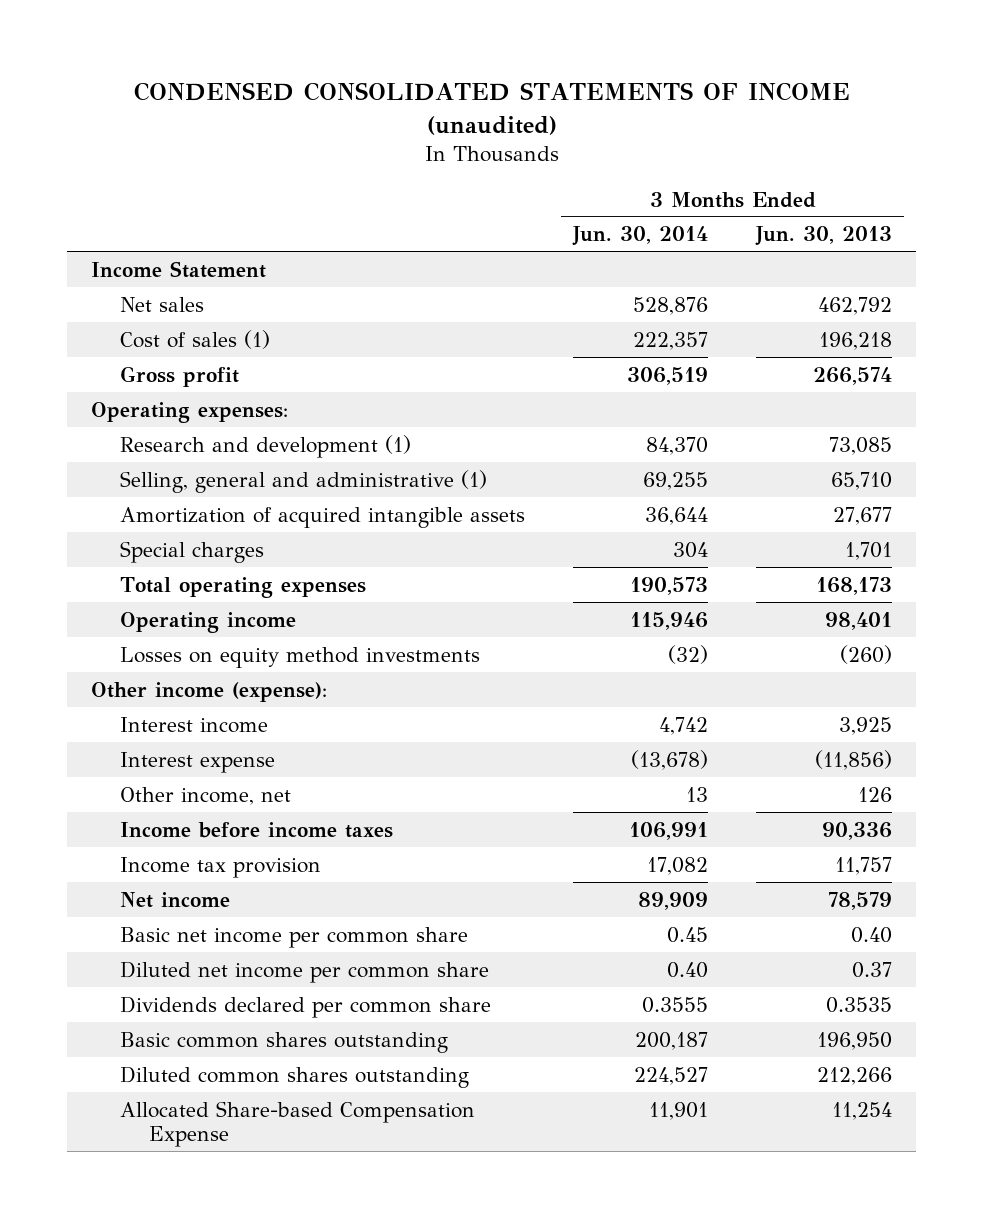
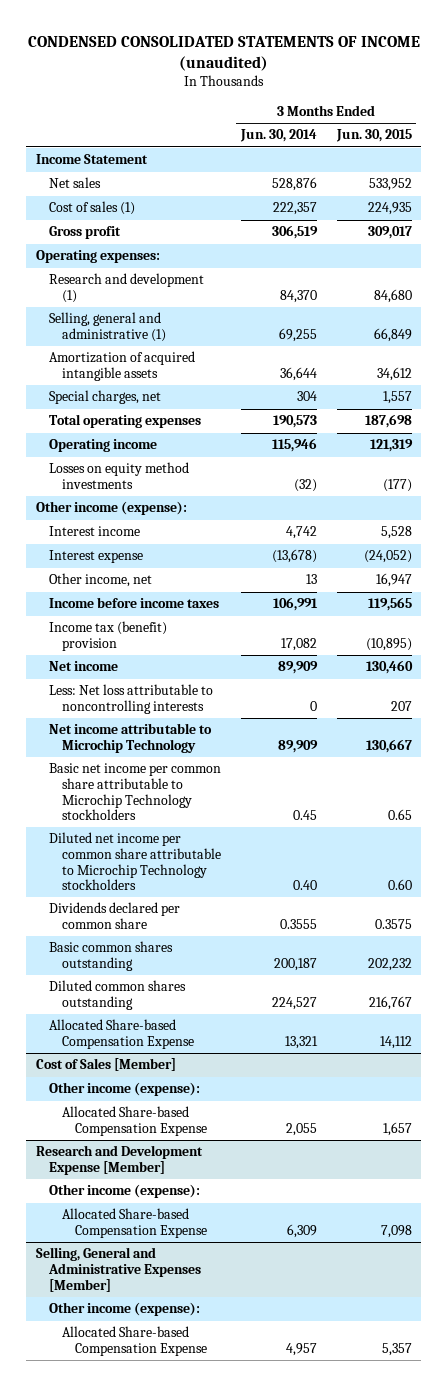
[755,226,893,247] Jun. 30, 2013 -> none
none -> [335,129,412,143] Jun. 30, 2015
[120,540,265,563] Special charges -> [49,390,162,405] Special charges, net
[120,856,322,878] Income tax provision -> [49,621,168,651] Income tax (benefit) provision
none -> [49,684,214,714] Less: Net loss attributable to noncontrolling interests
none -> [49,723,213,753] Net income attributable to Microchip Technology
[120,926,469,948] Basic net income per common share -> [49,763,222,821] Basic net income per common share attributable to Microchip Technology stockholders
[120,960,490,983] Diluted net income per common share -> [49,832,221,891] Diluted net income per common share attributable to Microchip Technology stockholders
[649,1101,709,1120] 11,901 -> [284,1035,318,1049] 13,321
none -> [36,1058,177,1072] Cost of Sales [Member]
none -> [49,1082,201,1097] Other income (expense):
none -> [61,1106,207,1136] Allocated Share-based Compensation Expense
none -> [36,1145,204,1175] Research and Development Expense [Member]
none -> [49,1184,201,1199] Other income (expense):
none -> [61,1208,207,1238] Allocated Share-based Compensation Expense
none -> [36,1247,202,1292] Selling, General and Administrative Expenses [Member]
none -> [49,1302,201,1317] Other income (expense):
none -> [61,1326,207,1356] Allocated Share-based Compensation Expense

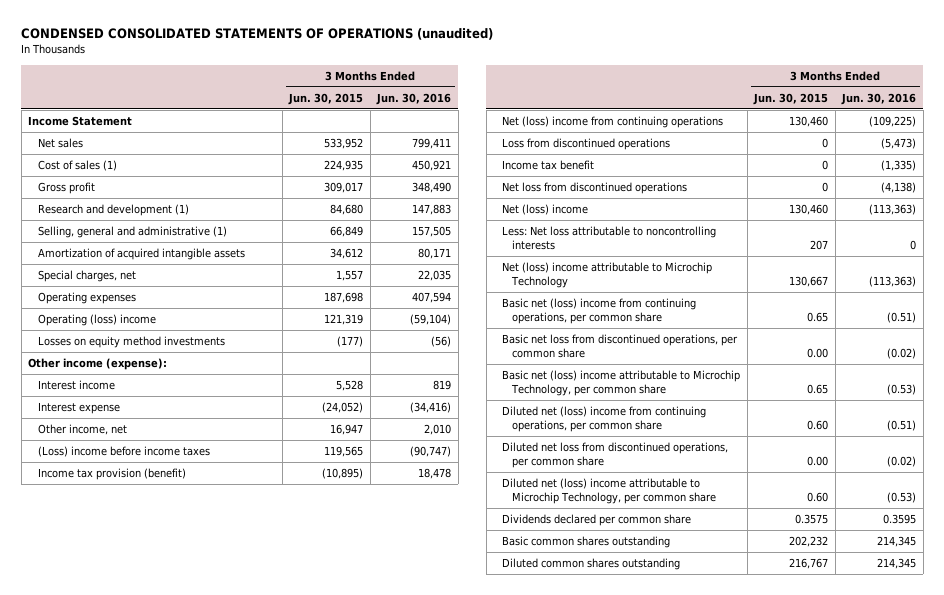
[27,36,420,71] CONDENSED CONSOLIDATED STATEMENTS OF INCOME (unaudited) -> [21,28,494,41] CONDENSED CONSOLIDATED STATEMENTS OF OPERATIONS (unaudited)
[239,129,317,143] Jun. 30, 2014 -> none
none -> [376,92,452,105] Jun. 30, 2016
[36,250,161,264] Operating expenses: -> none
[49,414,202,429] Total operating expenses -> [37,292,136,305] Operating expenses
[49,439,158,453] Operating income -> [37,314,156,327] Operating (loss) income
[49,597,220,609] Income before income taxes -> [37,446,210,458] (Loss) income before income taxes
[49,621,168,651] Income tax (benefit) provision -> [37,468,186,481] Income tax provision (benefit)
none -> [502,116,724,129] Net (loss) income from continuing operations
none -> [502,138,671,151] Loss from discontinued operations
none -> [502,160,595,171] Income tax benefit
none -> [502,182,688,195] Net loss from discontinued operations
[49,661,119,672] Net income -> [502,204,589,216] Net (loss) income
[49,723,213,753] Net income attributable to Microchip Technology -> [502,262,713,288] Net (loss) income attributable to Microchip Technology
none -> [502,298,697,324] Basic net (loss) income from continuing operations, per common share
none -> [502,334,739,358] Basic net loss from discontinued operations, per common share
[49,763,222,821] Basic net income per common share attributable to Microchip Technology stockholders -> [502,370,741,396] Basic net (loss) income attributable to Microchip Technology, per common share
none -> [502,406,707,432] Diluted net (loss) income from continuing operations, per common share
none -> [502,442,729,468] Diluted net loss from discontinued operations, per common share
[49,832,221,891] Diluted net income per common share attributable to Microchip Technology stockholders -> [502,478,716,504] Diluted net (loss) income attributable to Microchip Technology, per common share
[49,1019,194,1049] Allocated Share-based Compensation Expense -> none
[36,1058,177,1072] Cost of Sales [Member] -> none
[49,1082,201,1097] Other income (expense): -> none
[61,1106,207,1136] Allocated Share-based Compensation Expense -> none
[36,1145,204,1175] Research and Development Expense [Member] -> none
[49,1184,201,1199] Other income (expense): -> none
[61,1208,207,1238] Allocated Share-based Compensation Expense -> none
[36,1247,202,1292] Selling, General and Administrative Expenses [Member] -> none
[49,1302,201,1317] Other income (expense): -> none
[61,1326,207,1356] Allocated Share-based Compensation Expense -> none

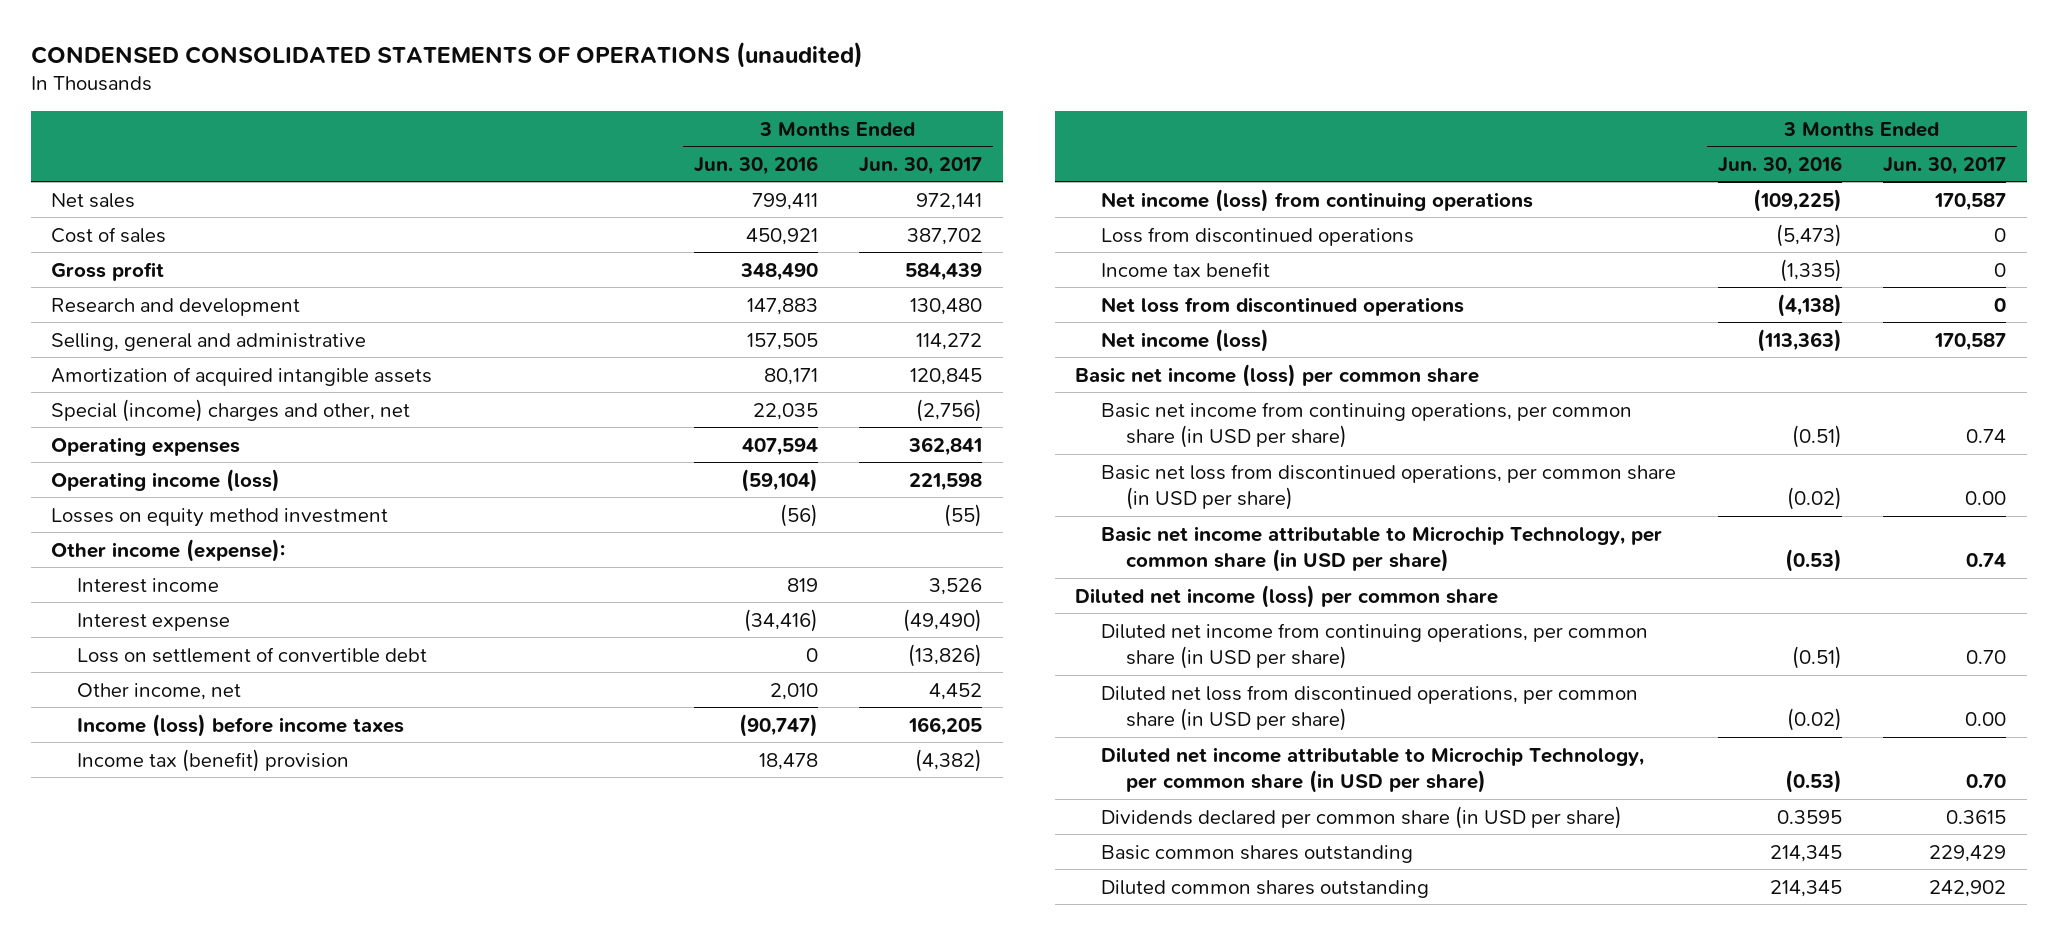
[288,92,364,105] Jun. 30, 2015 -> none
none -> [859,156,983,175] Jun. 30, 2017
[28,116,133,127] Income Statement -> none
[37,160,117,172] Cost of sales (1) -> [51,226,167,243] Cost of sales
[37,204,189,217] Research and development (1) -> [51,297,301,316] Research and development
[37,226,227,239] Selling, general and administrative (1) -> [51,332,367,351] Selling, general and administrative
[37,270,136,283] Special charges, net -> [51,398,411,422] Special (income) charges and other, net
[37,314,156,327] Operating (loss) income -> [51,468,281,492] Operating income (loss)
[37,336,225,349] Losses on equity method investments -> [51,507,389,527] Losses on equity method investment
none -> [76,646,427,663] Loss on settlement of convertible debt
[37,446,210,458] (Loss) income before income taxes -> [76,713,404,737] Income (loss) before income taxes
[37,468,186,481] Income tax provision (benefit) -> [76,748,349,772] Income tax (benefit) provision
[502,116,724,129] Net (loss) income from continuing operations -> [1100,188,1533,212] Net income (loss) from continuing operations
[502,204,589,216] Net (loss) income -> none
[502,226,717,250] Less: Net loss attributable to noncontrolling interests -> none
[502,262,713,288] Net (loss) income attributable to Microchip Technology -> [1100,328,1269,352] Net income (loss)
none -> [1075,363,1480,387] Basic net income (loss) per common share
[502,298,697,324] Basic net (loss) income from continuing operations, per common share -> [1100,401,1632,449] Basic net income from continuing operations, per common share (in USD per share)
[502,334,739,358] Basic net loss from discontinued operations, per common share -> [1100,463,1676,511] Basic net loss from discontinued operations, per common share (in USD per share)
[502,370,741,396] Basic net (loss) income attributable to Microchip Technology, per common share -> [1100,525,1662,573] Basic net income attributable to Microchip Technology, per common share (in USD per share)
none -> [1075,584,1499,608] Diluted net income (loss) per common share
[502,406,707,432] Diluted net (loss) income from continuing operations, per common share -> [1100,622,1648,670] Diluted net income from continuing operations, per common share (in USD per share)
[502,442,729,468] Diluted net loss from discontinued operations, per common share -> [1100,684,1638,732] Diluted net loss from discontinued operations, per common share (in USD per share)
[502,478,716,504] Diluted net (loss) income attributable to Microchip Technology, per common share -> [1100,746,1644,794] Diluted net income attributable to Microchip Technology, per common share (in USD per share)
[502,514,692,527] Dividends declared per common share -> [1100,805,1622,829] Dividends declared per common share (in USD per share)

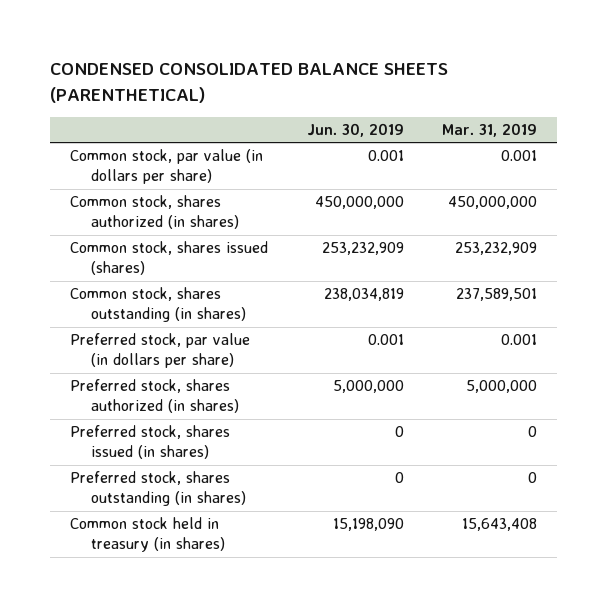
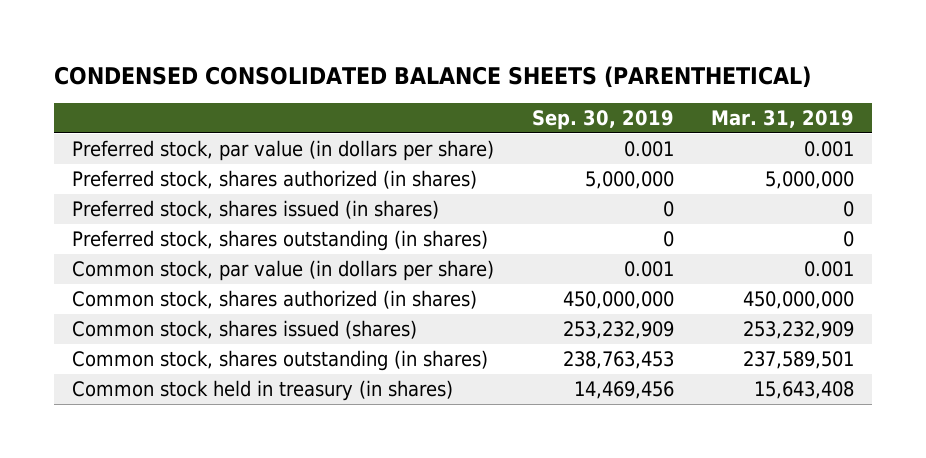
[306,123,404,138] Jun. 30, 2019 -> none
none -> [531,110,674,131] Sep. 30, 2019
[69,149,263,185] Common stock, par value (in dollars per share) -> [72,259,495,281] Common stock, par value (in dollars per share)
[69,195,240,230] Common stock, shares authorized (in shares) -> [72,289,478,309] Common stock, shares authorized (in shares)
[69,241,268,276] Common stock, shares issued (shares) -> [72,319,418,339] Common stock, shares issued (shares)
[69,287,247,323] Common stock, shares outstanding (in shares) -> [72,349,489,371] Common stock, shares outstanding (in shares)

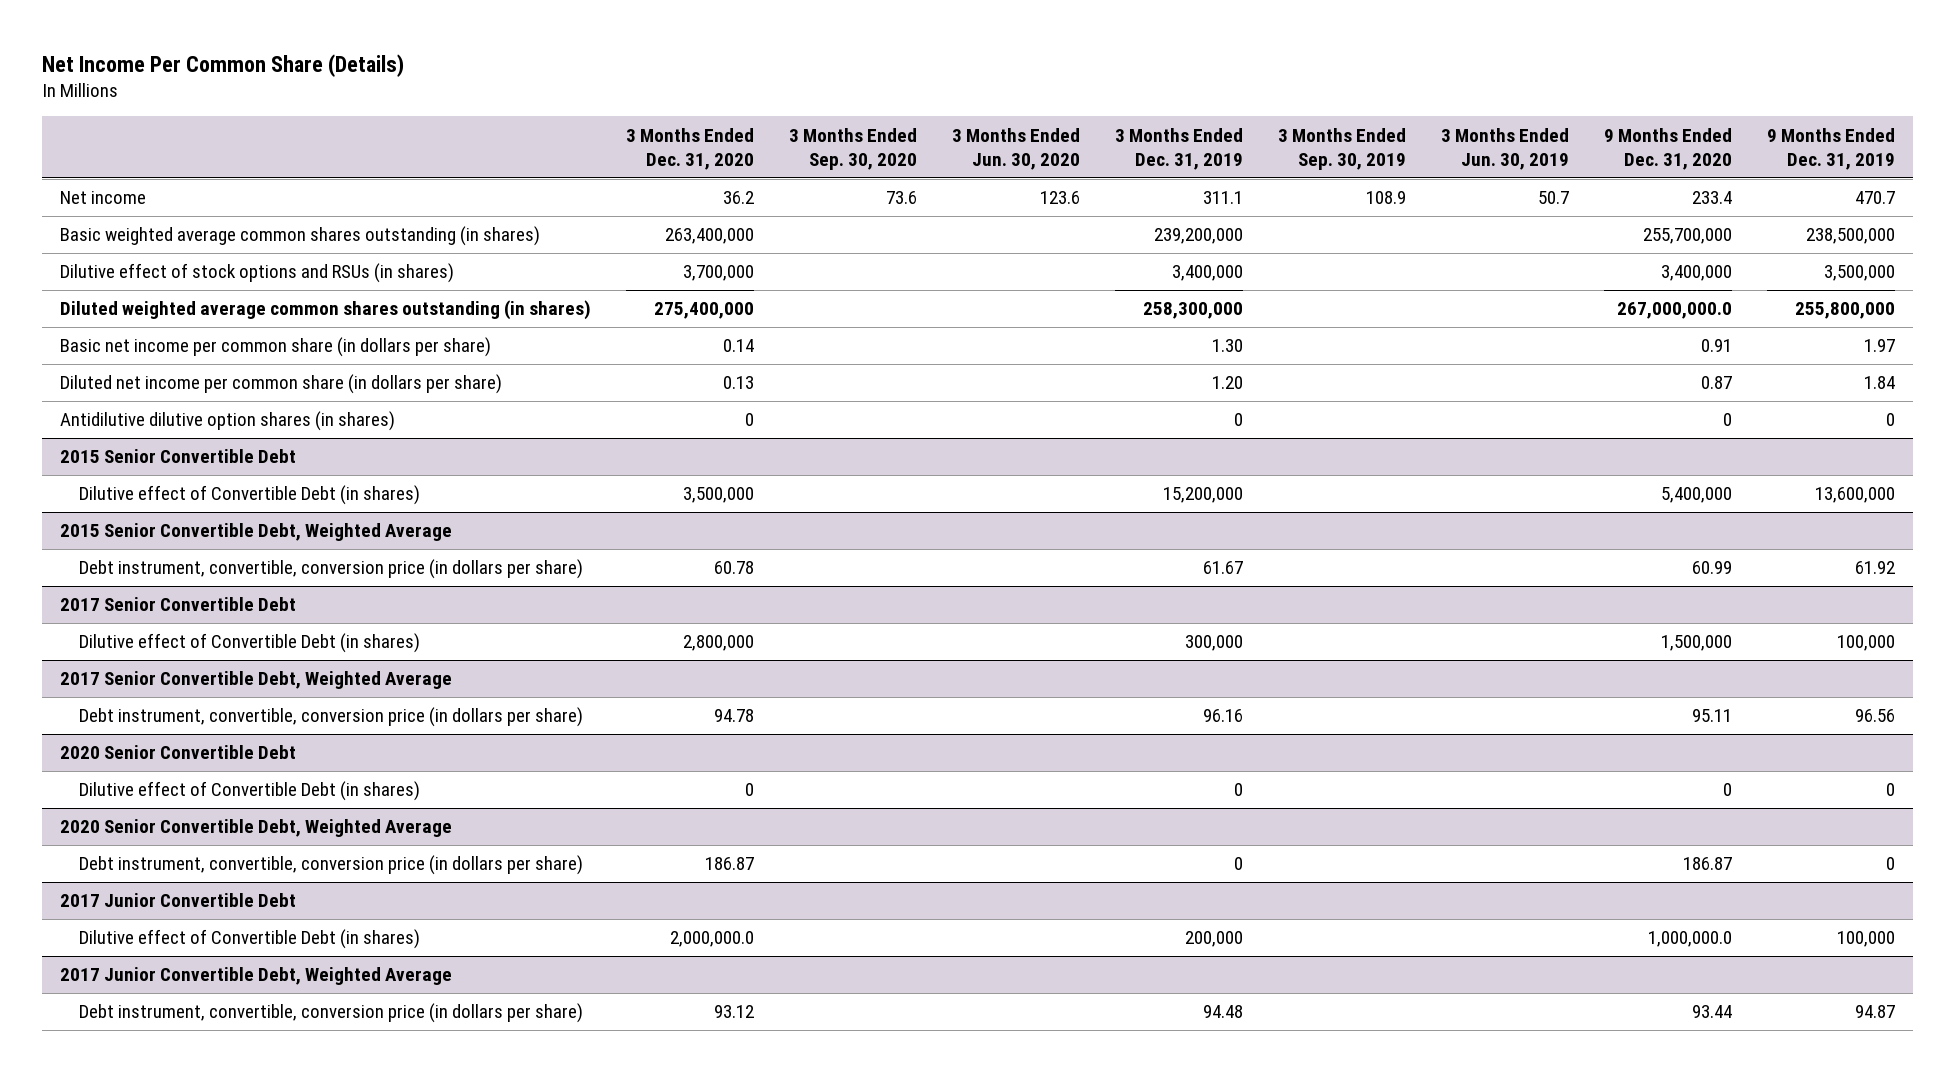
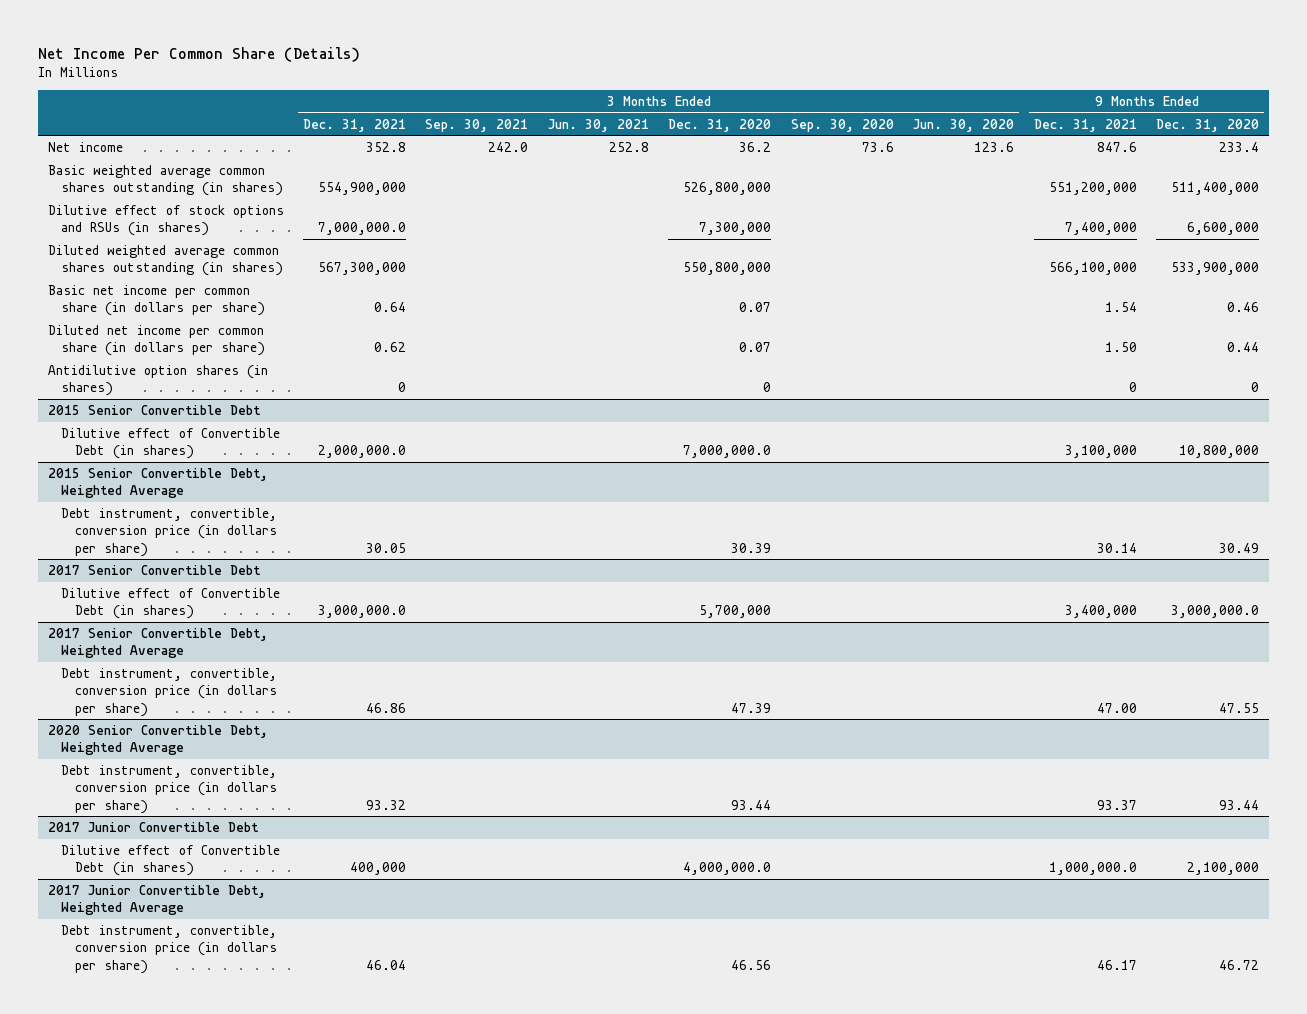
[1114,127,1243,171] 3 Months Ended Dec. 31, 2019 -> none
[1277,127,1406,171] 3 Months Ended Sep. 30, 2019 -> none
[1440,127,1569,171] 3 Months Ended Jun. 30, 2019 -> none
[1767,127,1896,171] 9 Months Ended Dec. 31, 2019 -> none
none -> [302,118,406,132] Dec. 31, 2021
none -> [425,118,529,132] Sep. 30, 2021
none -> [547,118,649,132] Jun. 30, 2021
none -> [1033,118,1137,132] Dec. 31, 2021
[664,228,754,245] 263,400,000 -> [683,182,772,196] 526,800,000
[1643,228,1733,245] 255,700,000 -> [1171,182,1260,196] 511,400,000
[682,265,754,282] 3,700,000 -> [699,222,772,236] 7,300,000
[1661,265,1733,282] 3,400,000 -> [1187,222,1260,236] 6,600,000
[653,302,754,320] 275,400,000 -> [683,262,772,276] 550,800,000
[1617,302,1733,320] 267,000,000.0 -> [1171,262,1260,276] 533,900,000
[722,339,754,353] 0.14 -> [739,302,772,313] 0.07
[1701,339,1733,353] 0.91 -> [1227,302,1260,313] 0.46
[722,376,754,390] 0.13 -> [739,342,772,353] 0.07
[1701,376,1733,390] 0.87 -> [1227,342,1260,353] 0.44
[59,411,395,432] Antidilutive dilutive option shares (in shares) -> [47,364,268,397] Antidilutive option shares (in shares)
[682,487,754,504] 3,500,000 -> [683,445,772,459] 7,000,000.0
[1661,487,1733,504] 5,400,000 -> [1179,445,1260,459] 10,800,000
[713,561,754,575] 60.78 -> [731,542,772,553] 30.39
[1692,561,1733,575] 60.99 -> [1219,542,1260,553] 30.49
[682,635,754,652] 2,800,000 -> [699,605,772,619] 5,700,000
[1661,635,1733,652] 1,500,000 -> [1171,605,1260,619] 3,000,000.0
[59,745,296,760] 2020 Senior Convertible Debt -> none
[78,781,420,802] Dilutive effect of Convertible Debt (in shares) -> none
[713,709,754,723] 94.78 -> [731,702,772,713] 47.39
[1692,709,1733,723] 95.11 -> [1219,702,1260,713] 47.55
[704,857,754,871] 186.87 -> [731,799,772,810] 93.44
[1683,857,1733,871] 186.87 -> [1219,799,1260,810] 93.44
[669,931,754,948] 2,000,000.0 -> [683,862,772,876] 4,000,000.0
[1648,931,1733,948] 1,000,000.0 -> [1187,862,1260,876] 2,100,000
[713,1005,754,1019] 93.12 -> [731,959,772,970] 46.56
[1692,1005,1733,1019] 93.44 -> [1219,959,1260,970] 46.72

